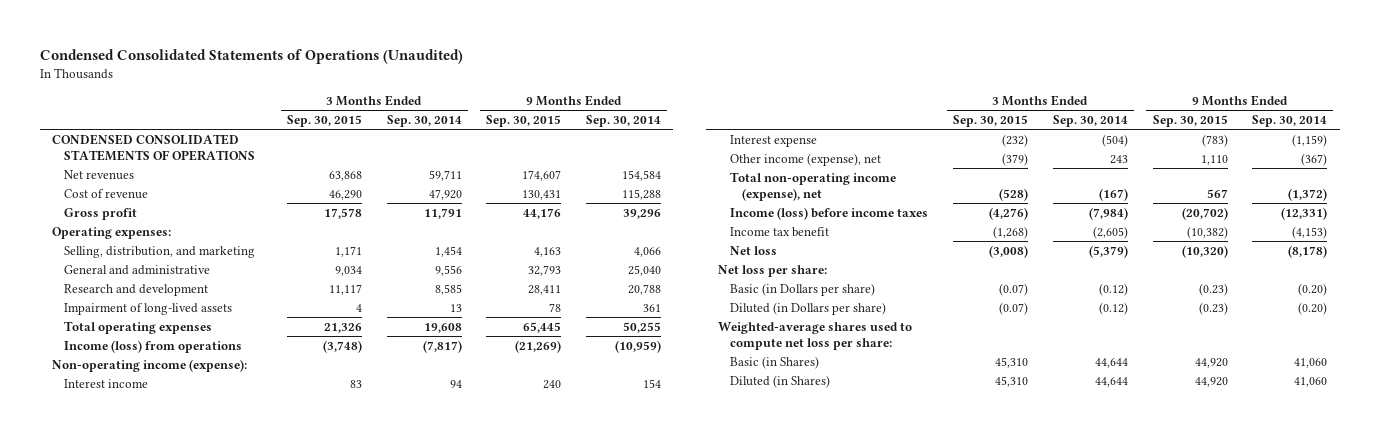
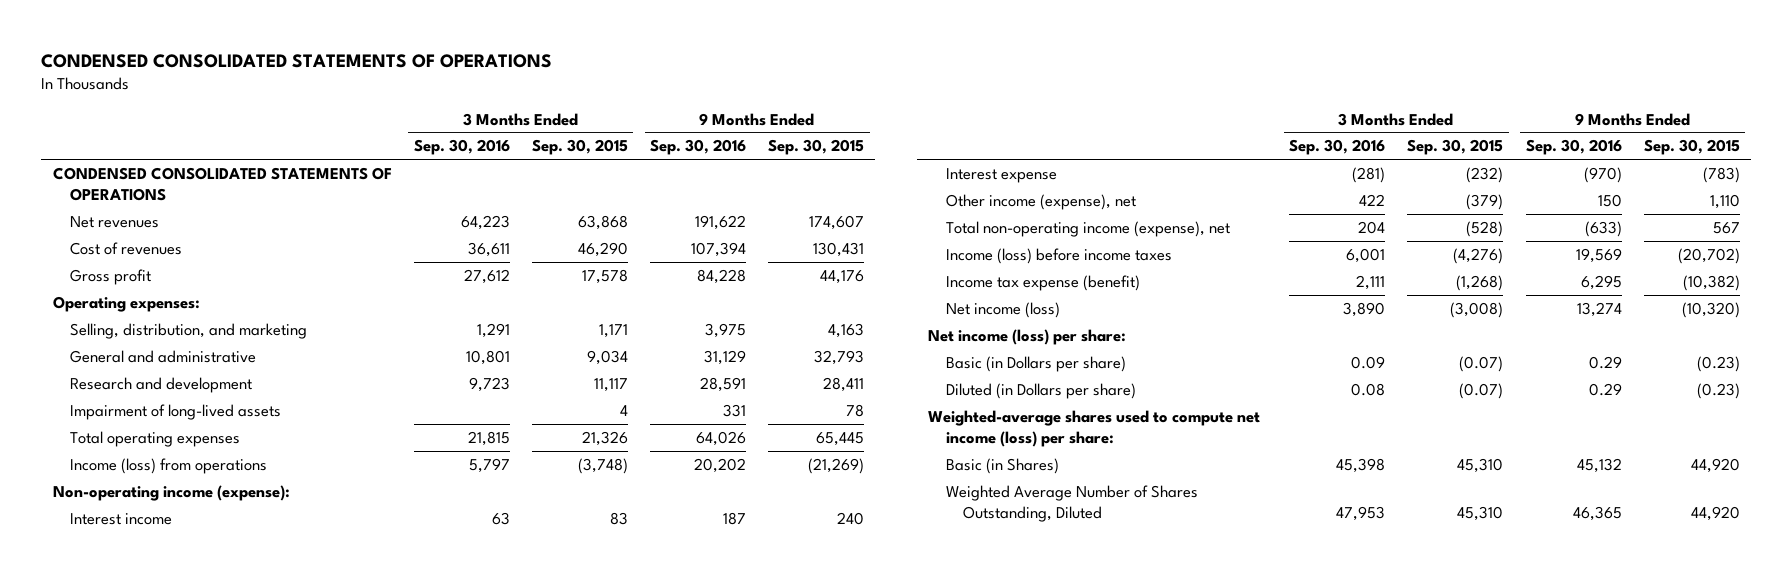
[39,49,463,65] Condensed Consolidated Statements of Operations (Unaudited) -> [41,54,553,69] CONDENSED CONSOLIDATED STATEMENTS OF OPERATIONS
[386,114,462,127] Sep. 30, 2014 -> none
[586,114,662,127] Sep. 30, 2014 -> none
none -> [413,139,510,156] Sep. 30, 2016
none -> [650,139,747,156] Sep. 30, 2016
[64,188,149,199] Cost of revenue -> [70,241,183,255] Cost of revenues
[730,226,830,237] Income tax benefit -> [945,274,1140,291] Income tax expense (benefit)
[730,245,778,255] Net loss -> [945,301,1060,318] Net income (loss)
[718,264,828,277] Net loss per share: -> [927,328,1126,345] Net income (loss) per share:
[718,321,913,350] Weighted-average shares used to compute net loss per share: -> [927,409,1260,448] Weighted-average shares used to compute net income (loss) per share:
[730,374,831,388] Diluted (in Shares) -> [945,484,1198,523] Weighted Average Number of Shares Outstanding, Diluted

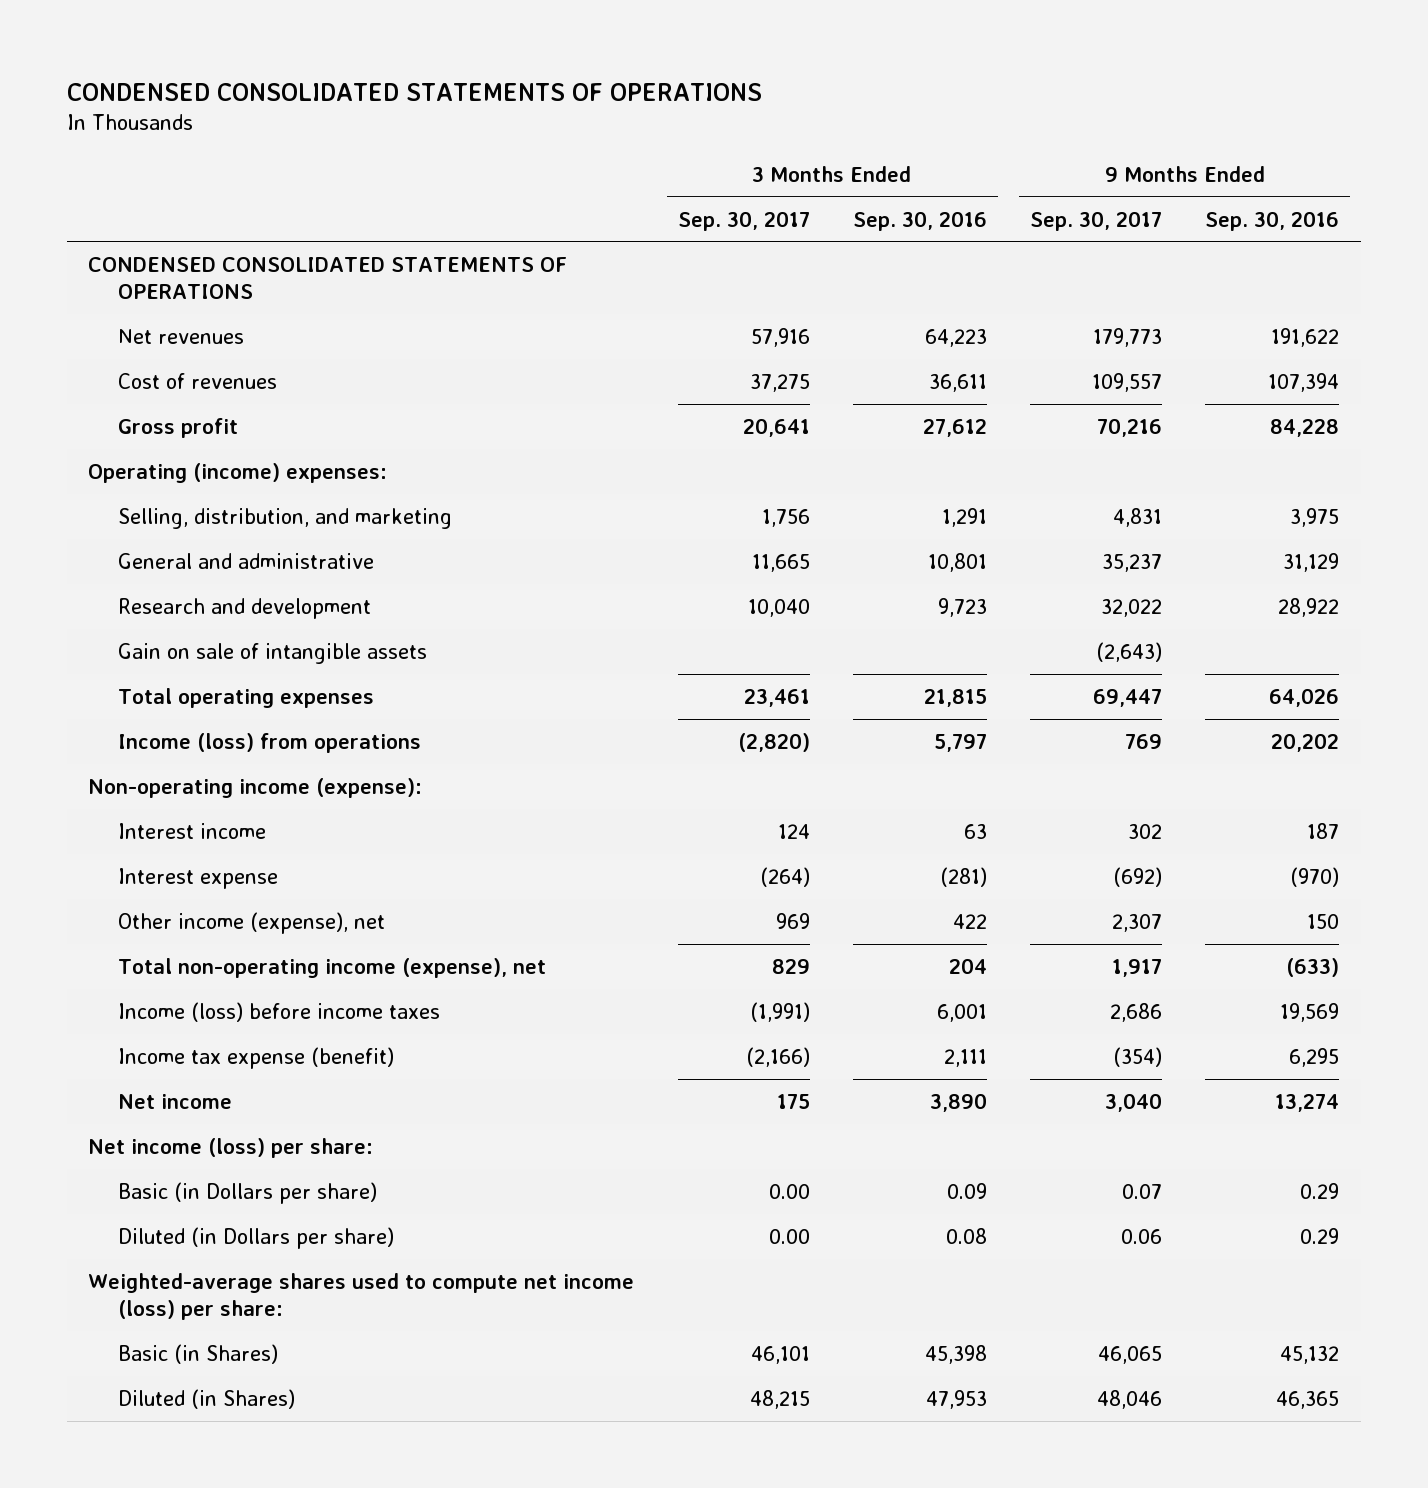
[531,139,628,156] Sep. 30, 2015 -> none
[768,139,865,156] Sep. 30, 2015 -> none
none -> [677,210,810,231] Sep. 30, 2017
none -> [1030,210,1163,231] Sep. 30, 2017
[52,295,200,312] Operating expenses: -> [88,462,388,483] Operating (income) expenses:
[70,403,282,420] Impairment of long-lived assets -> none
[700,376,747,392] 28,591 -> [1278,597,1340,617] 28,922
none -> [117,642,427,664] Gain on sale of intangible assets
[945,301,1060,318] Net income (loss) -> [117,1093,232,1109] Net income
[945,484,1198,523] Weighted Average Number of Shares Outstanding, Diluted -> [117,1388,295,1409] Diluted (in Shares)

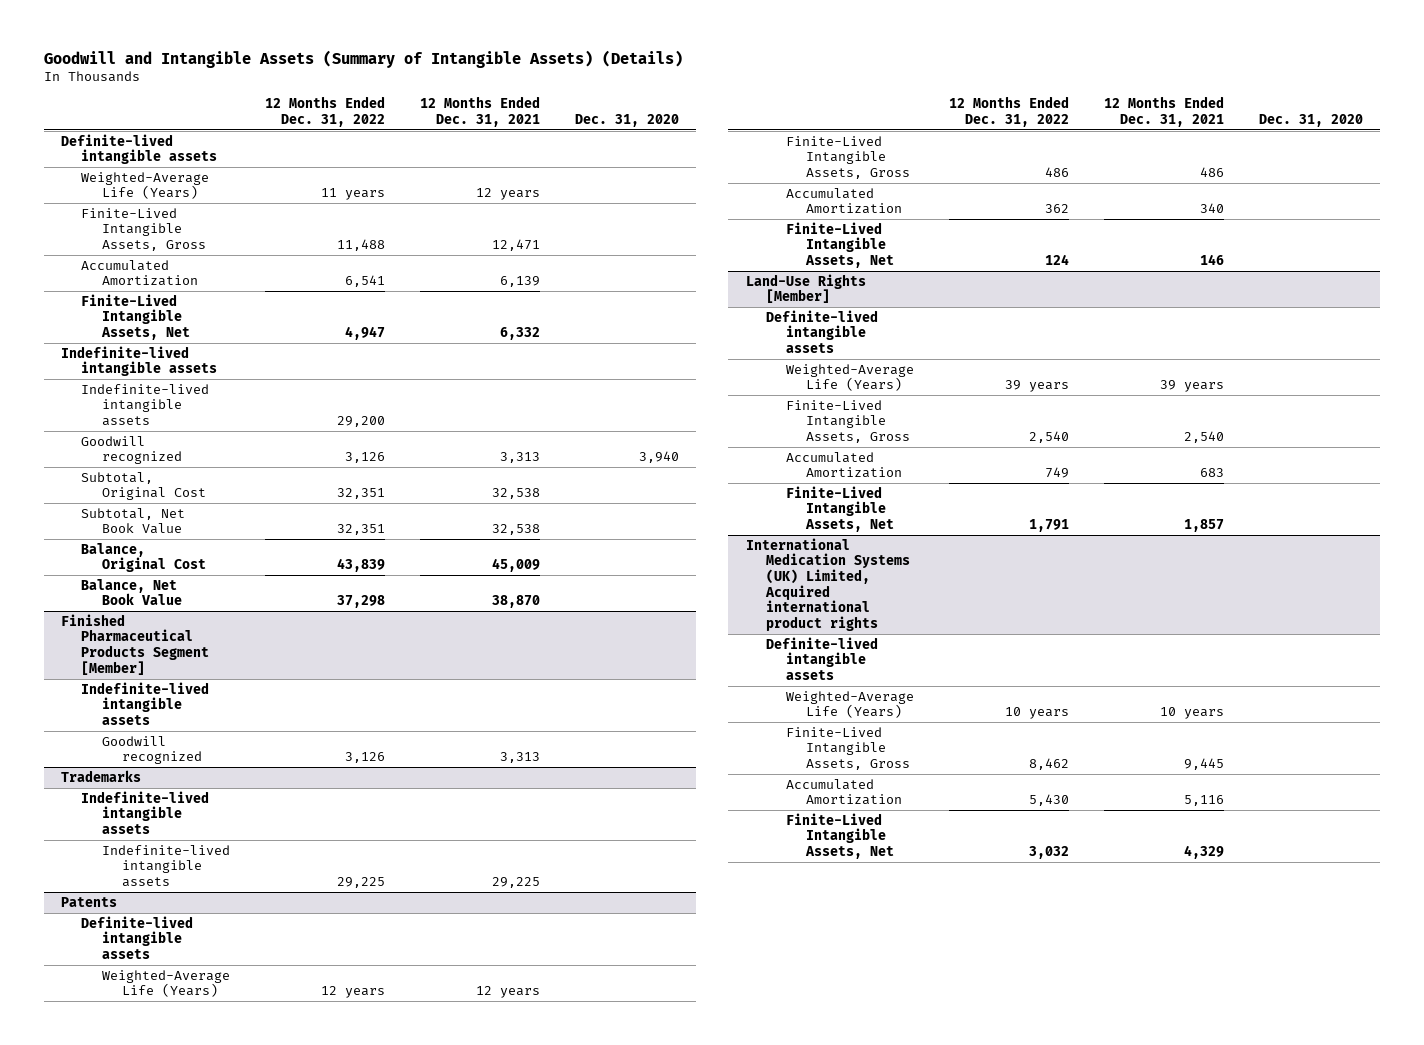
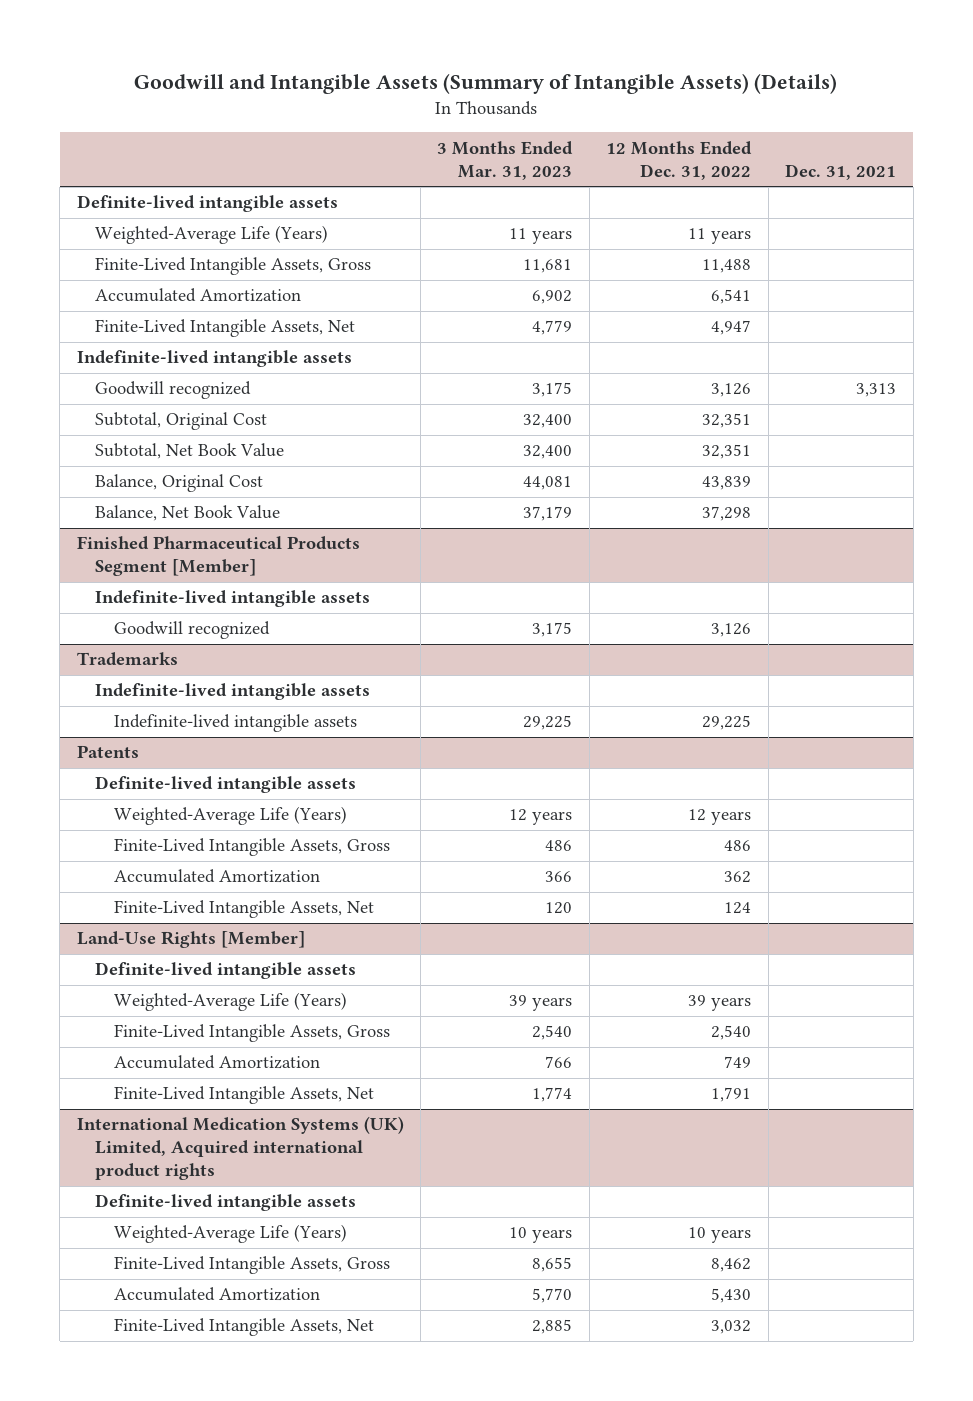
[419,96,540,128] 12 Months Ended Dec. 31, 2021 -> none
[574,114,679,128] Dec. 31, 2020 -> none
none -> [437,140,574,180] 3 Months Ended Mar. 31, 2023
none -> [785,163,897,180] Dec. 31, 2021
[81,383,210,427] Indefinite-lived intangible assets -> none

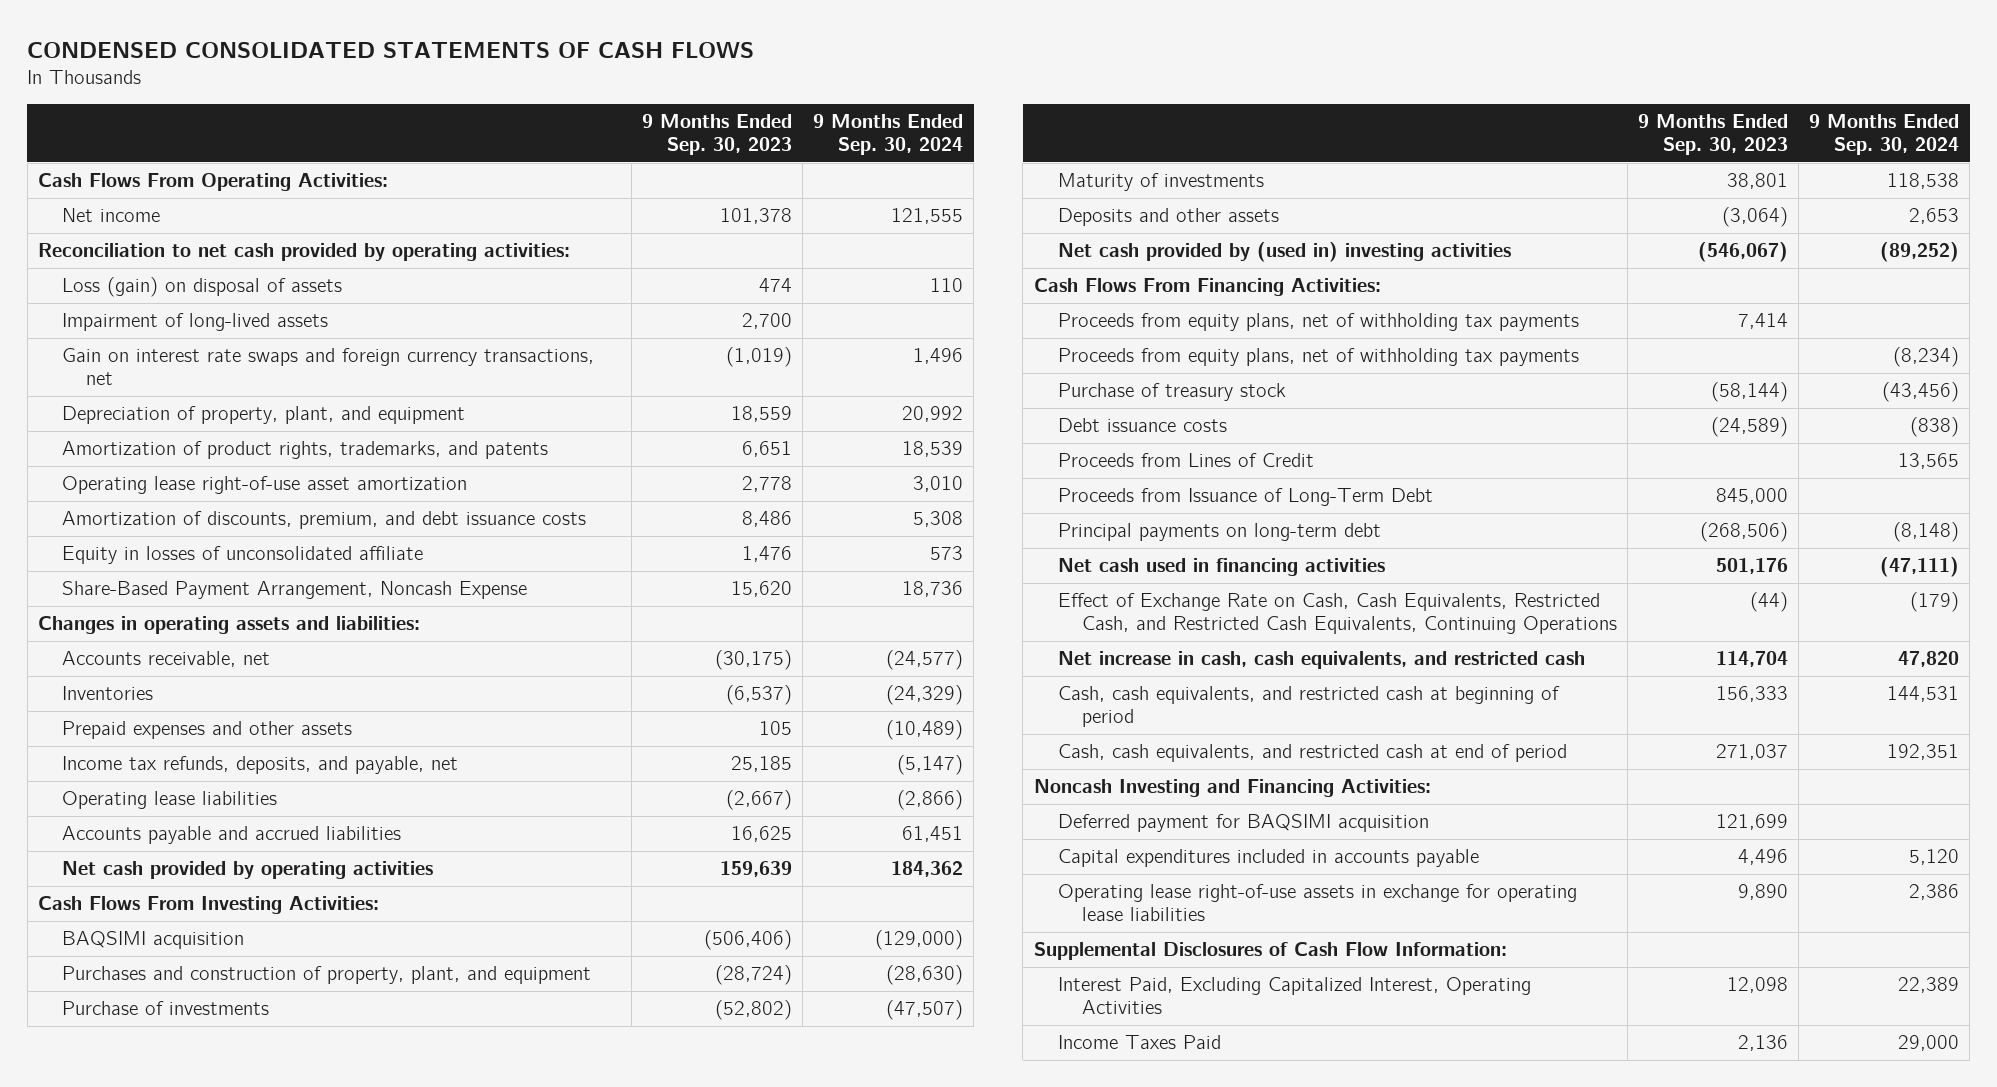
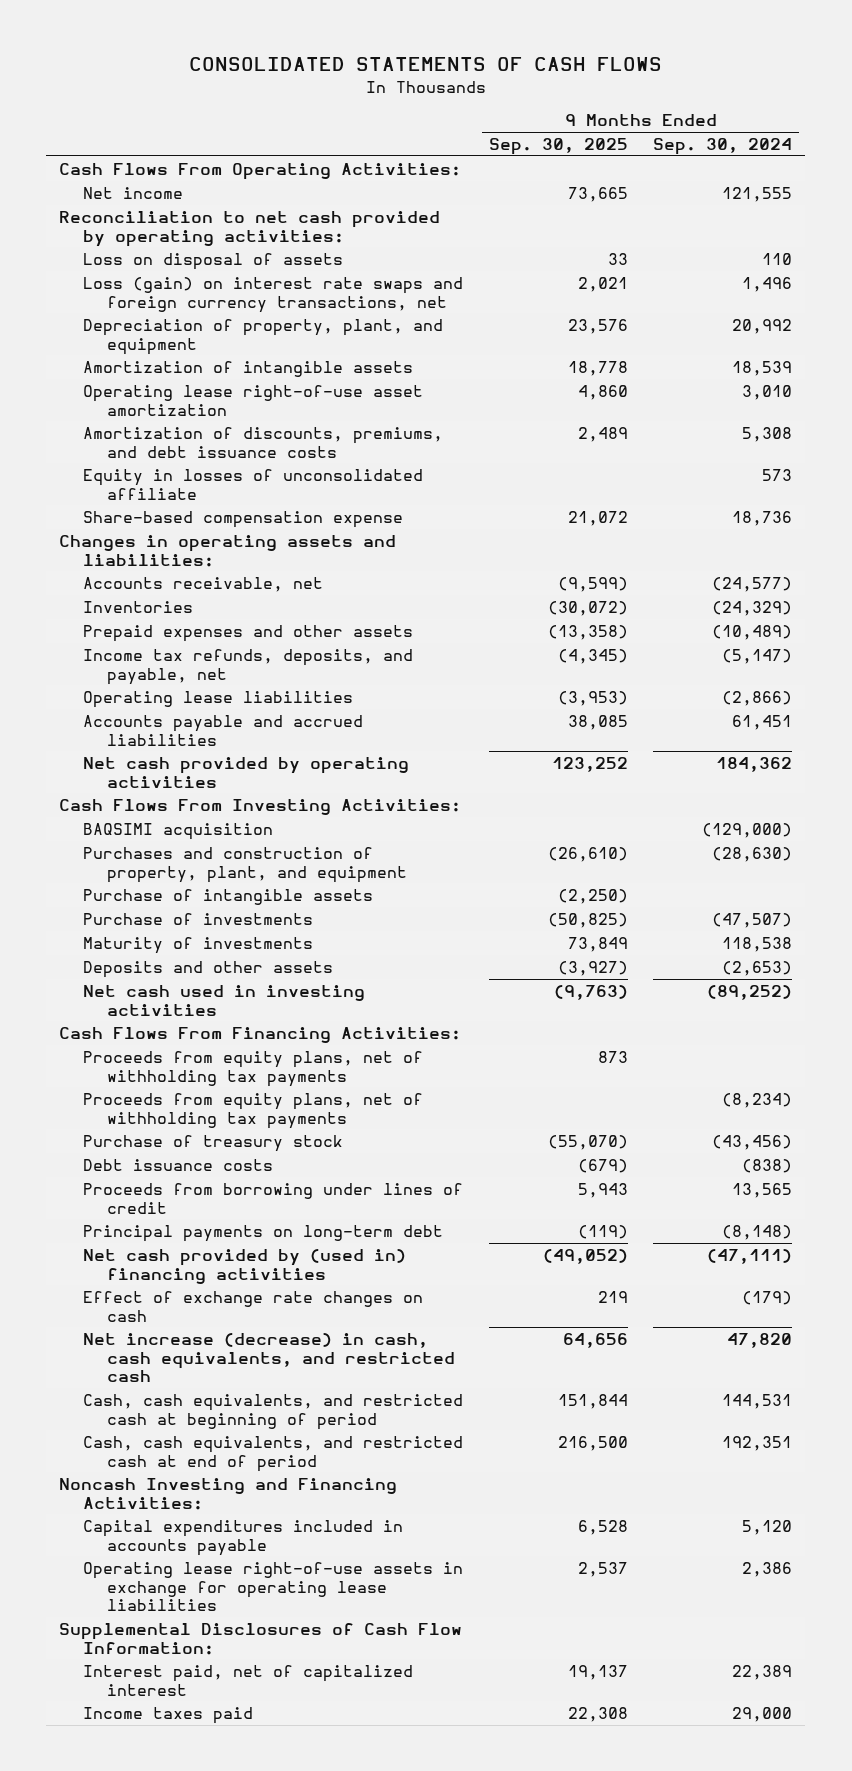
[27,41,755,58] CONDENSED CONSOLIDATED STATEMENTS OF CASH FLOWS -> [188,57,662,72] CONSOLIDATED STATEMENTS OF CASH FLOWS
[641,114,792,156] 9 Months Ended Sep. 30, 2023 -> none
none -> [488,137,628,155] Sep. 30, 2025
[61,313,328,332] Impairment of long-lived assets -> none
[61,277,342,298] Loss (gain) on disposal of assets -> [83,252,344,270] Loss on disposal of assets
[61,348,594,386] Gain on interest rate swaps and foreign currency transactions, net -> [83,276,464,313] Loss (gain) on interest rate swaps and foreign currency transactions, net
[61,441,548,460] Amortization of product rights, trademarks, and patents -> [83,360,414,377] Amortization of intangible assets
[61,511,586,530] Amortization of discounts, premium, and debt issuance costs -> [83,426,444,458] Amortization of discounts, premiums, and debt issuance costs
[61,581,527,600] Share-Based Payment Arrangement, Noncash Expense -> [83,510,404,528] Share-based compensation expense
none -> [83,888,374,905] Purchase of intangible assets
[1909,208,1960,225] 2,653 -> [722,960,793,976] (2,653)
[1057,242,1511,263] Net cash provided by (used in) investing activities -> [83,984,366,1016] Net cash used in investing activities
[1057,488,1433,507] Proceeds from Issuance of Long-Term Debt -> none
[1057,453,1314,468] Proceeds from Lines of Credit -> [83,1182,464,1214] Proceeds from borrowing under lines of credit
[1057,558,1385,577] Net cash used in financing activities -> [83,1248,407,1284] Net cash provided by (used in) financing activities
[1057,593,1617,635] Effect of Exchange Rate on Cash, Cash Equivalents, Restricted Cash, and Restricted Cash Equivalents, Continuing Operations -> [83,1290,424,1322] Effect of exchange rate changes on cash
[1057,651,1585,670] Net increase in cash, cash equivalents, and restricted cash -> [83,1332,456,1383] Net increase (decrease) in cash, cash equivalents, and restricted cash
[1057,814,1429,833] Deferred payment for BAQSIMI acquisition -> none
[1057,977,1531,1015] Interest Paid, Excluding Capitalized Interest, Operating Activities -> [83,1664,414,1696] Interest paid, net of capitalized interest
[1057,1035,1221,1050] Income Taxes Paid -> [83,1706,254,1724] Income taxes paid

